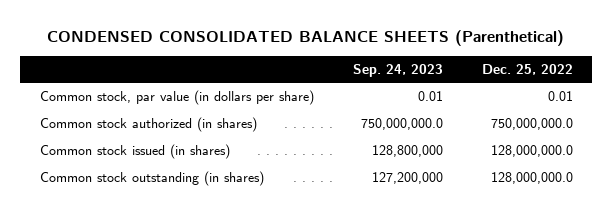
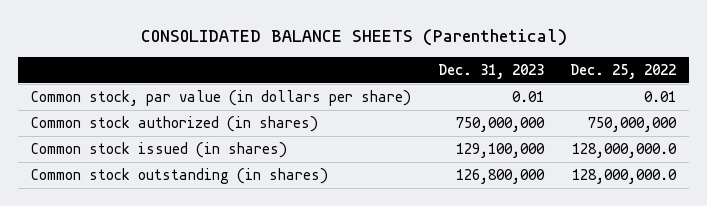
[47,29,565,46] CONDENSED CONSOLIDATED BALANCE SHEETS (Parenthetical) -> [140,28,567,46] CONSOLIDATED BALANCE SHEETS (Parenthetical)
[352,64,443,78] Sep. 24, 2023 -> none
none -> [437,63,544,79] Dec. 31, 2023
[490,118,573,131] 750,000,000.0 -> [587,117,677,133] 750,000,000

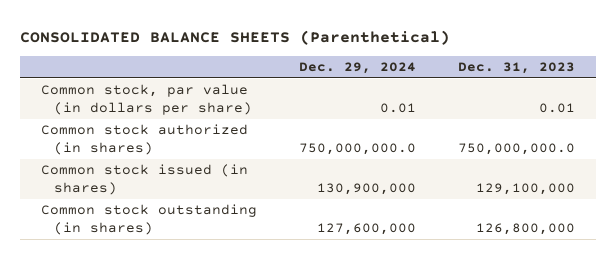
[569,63,676,79] Dec. 25, 2022 -> none
none -> [298,62,416,75] Dec. 29, 2024
[455,117,545,133] 750,000,000 -> [457,143,575,156] 750,000,000.0

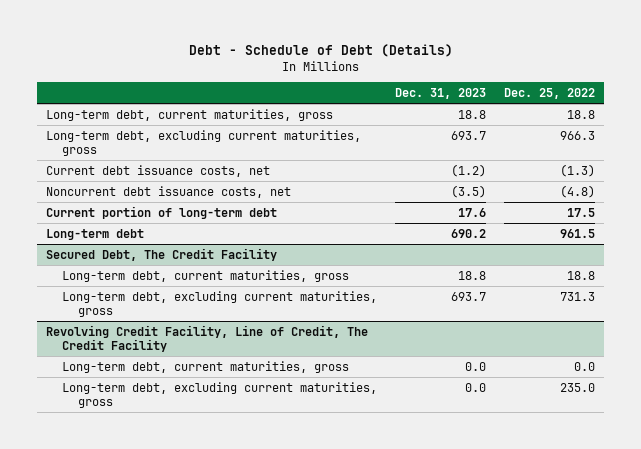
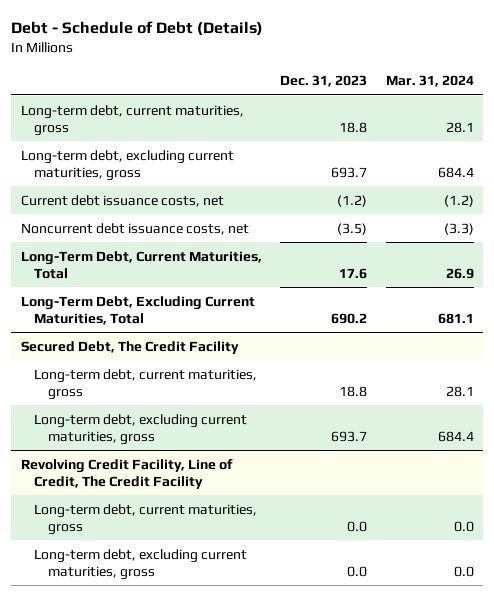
[504,88,596,100] Dec. 25, 2022 -> none
none -> [385,75,474,88] Mar. 31, 2024
[46,205,278,219] Current portion of long-term debt -> [20,250,262,279] Long-Term Debt, Current Maturities, Total
[46,228,145,240] Long-term debt -> [20,295,255,325] Long-Term Debt, Excluding Current Maturities, Total

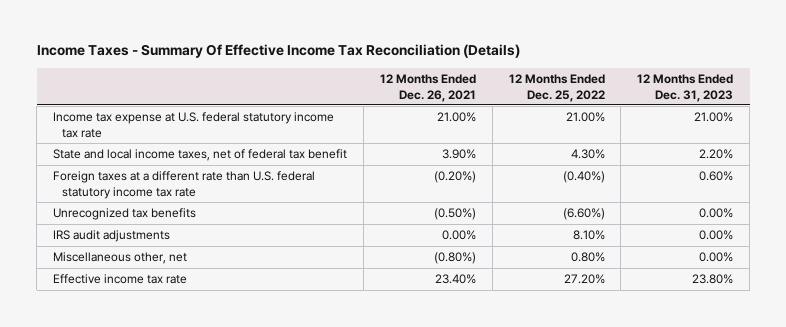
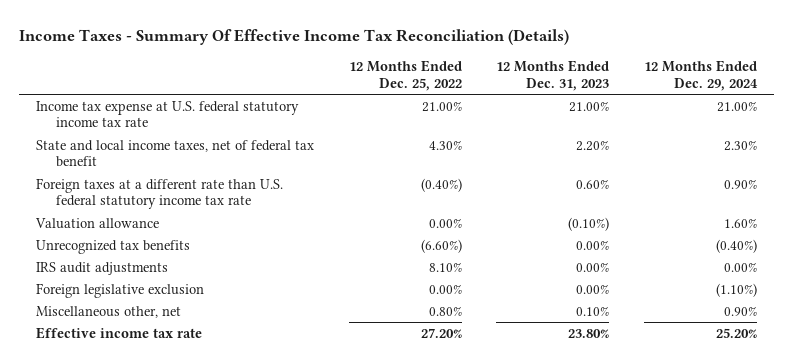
[379,73,476,102] 12 Months Ended Dec. 26, 2021 -> none
none -> [643,60,758,91] 12 Months Ended Dec. 29, 2024
none -> [35,217,160,229] Valuation allowance
none -> [36,282,205,298] Foreign legislative exclusion
[699,252,734,263] 0.00% -> [576,305,610,316] 0.10%

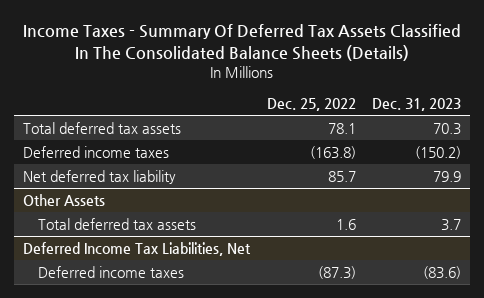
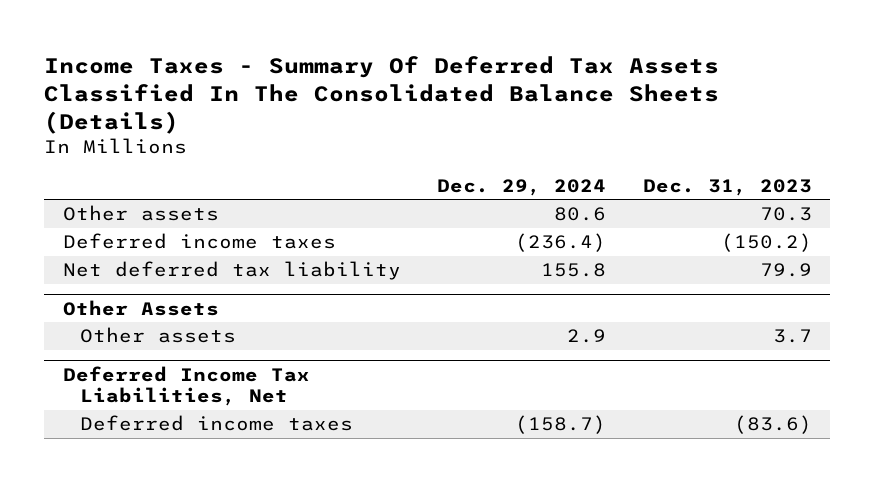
[266,98,356,112] Dec. 25, 2022 -> none
none -> [437,178,607,196] Dec. 29, 2024
[22,121,181,134] Total deferred tax assets -> [62,205,219,222] Other assets
[38,217,197,230] Total deferred tax assets -> [80,327,237,344] Other assets

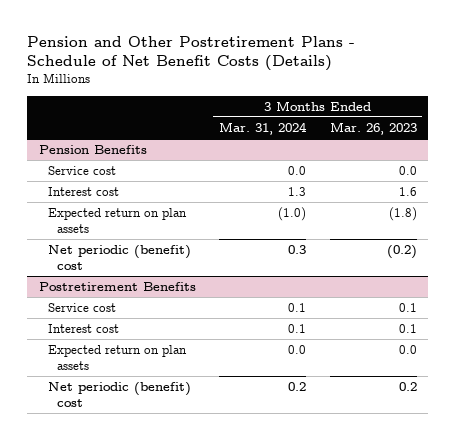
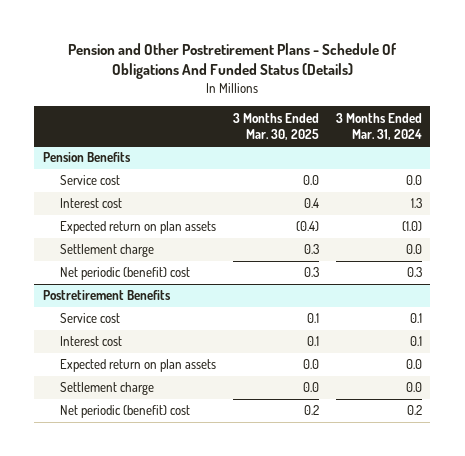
[27,35,356,72] Pension and Other Postretirement Plans - Schedule of Net Benefit Costs (Details) -> [68,42,398,80] Pension and Other Postretirement Plans - Schedule Of Obligations And Funded Status (Details)
[329,121,417,135] Mar. 26, 2023 -> none
none -> [232,112,319,140] 3 Months Ended Mar. 30, 2025
none -> [59,244,154,258] Settlement charge
none -> [59,382,154,396] Settlement charge

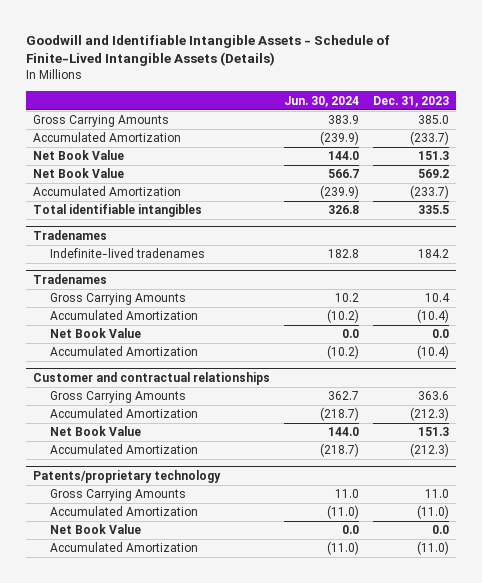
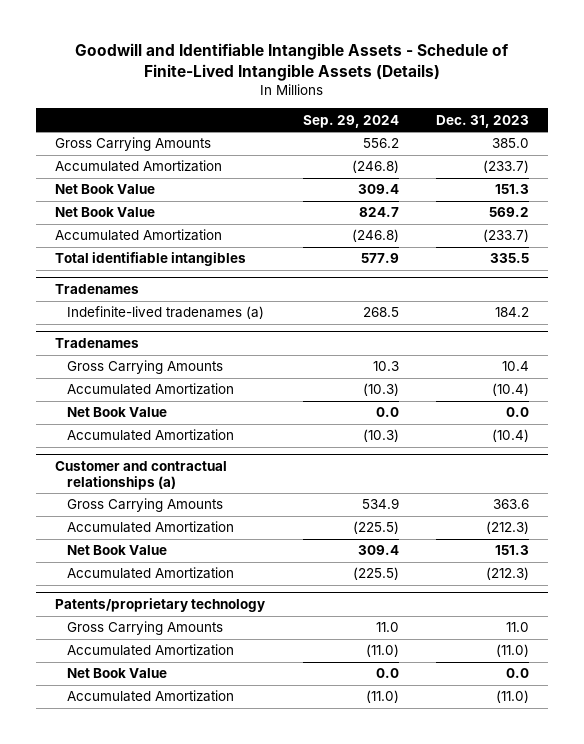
[284,95,360,107] Jun. 30, 2024 -> none
none -> [302,114,399,128] Sep. 29, 2024
[49,248,205,259] Indefinite-lived tradenames -> [66,306,264,320] Indefinite-lived tradenames (a)
[33,371,271,385] Customer and contractual relationships -> [54,461,227,490] Customer and contractual relationships (a)

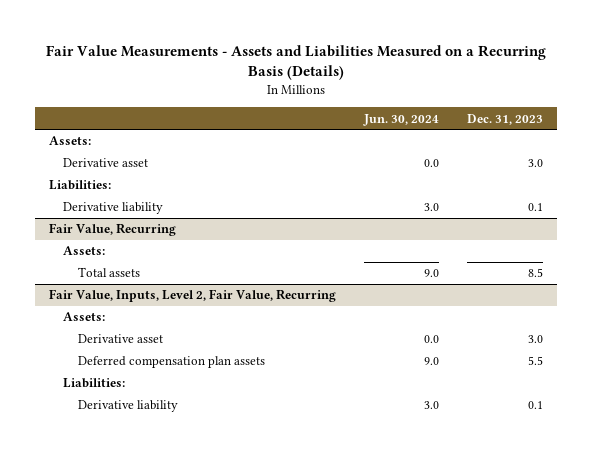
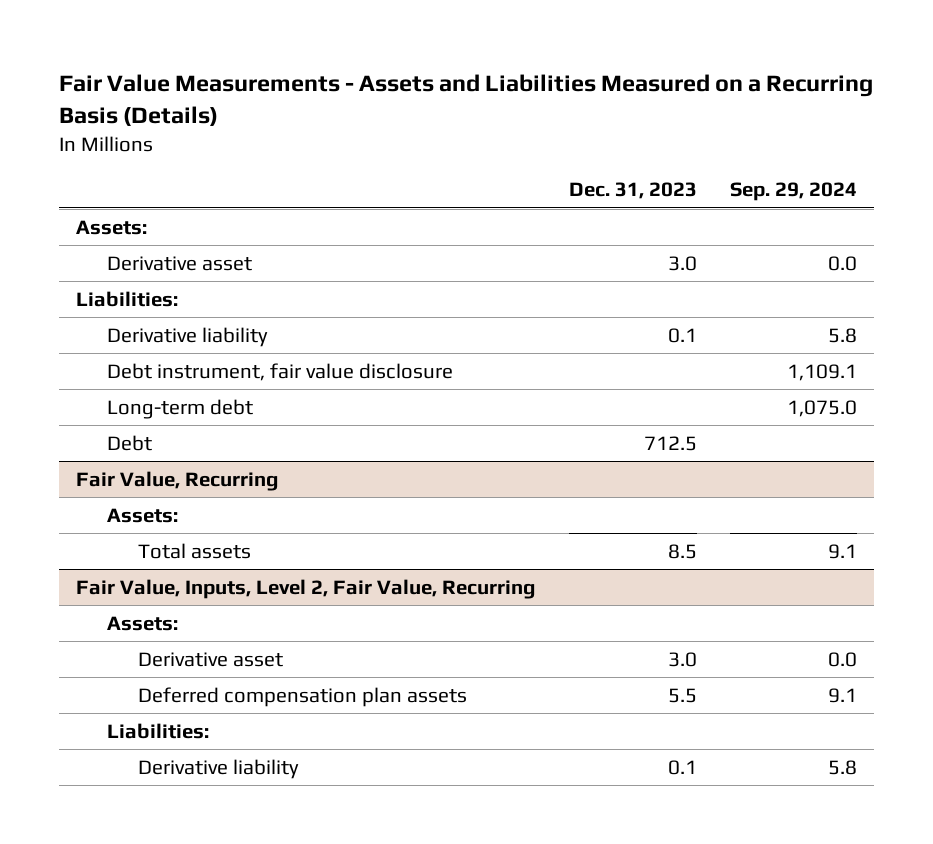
[363,113,440,126] Jun. 30, 2024 -> none
none -> [730,182,858,202] Sep. 29, 2024
none -> [106,362,453,381] Debt instrument, fair value disclosure
none -> [106,398,253,419] Long-term debt
none -> [106,434,152,451] Debt

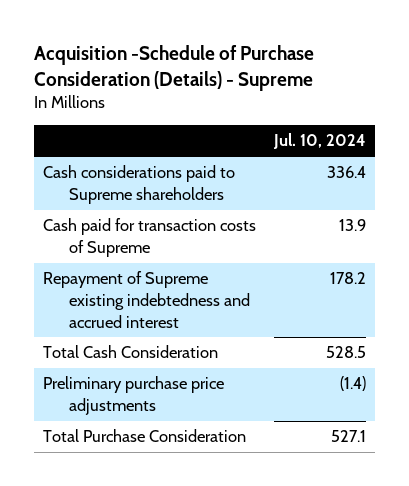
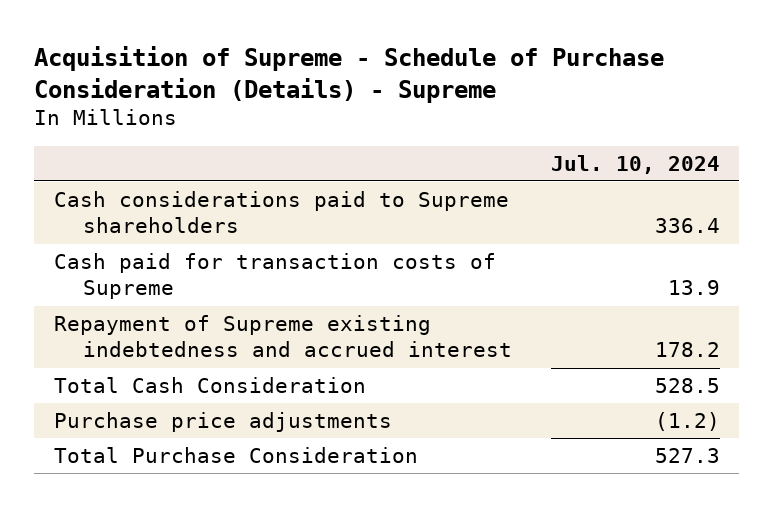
[34,45,315,91] Acquisition -Schedule of Purchase Consideration (Details) - Supreme -> [34,46,665,103] Acquisition of Supreme - Schedule of Purchase Consideration (Details) - Supreme
[43,376,225,415] Preliminary purchase price adjustments -> [53,412,392,433] Purchase price adjustments
[339,376,366,392] (1.4) -> [654,412,720,432] (1.2)
[330,430,366,443] 527.1 -> [654,448,720,464] 527.3

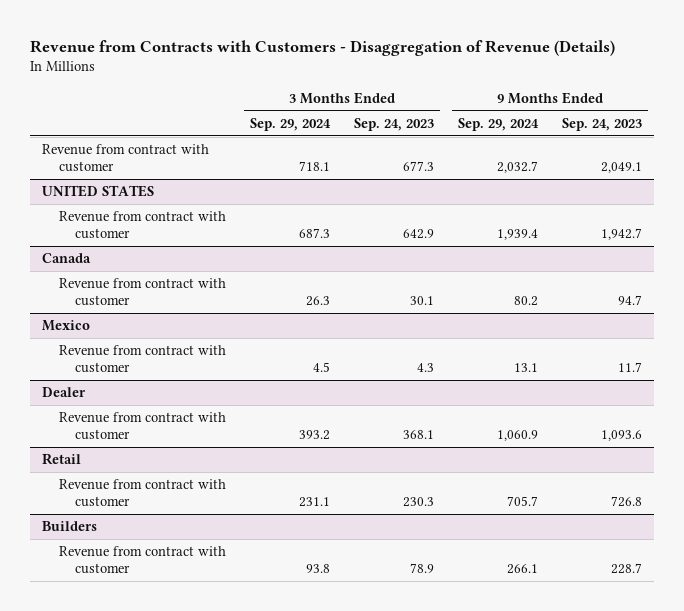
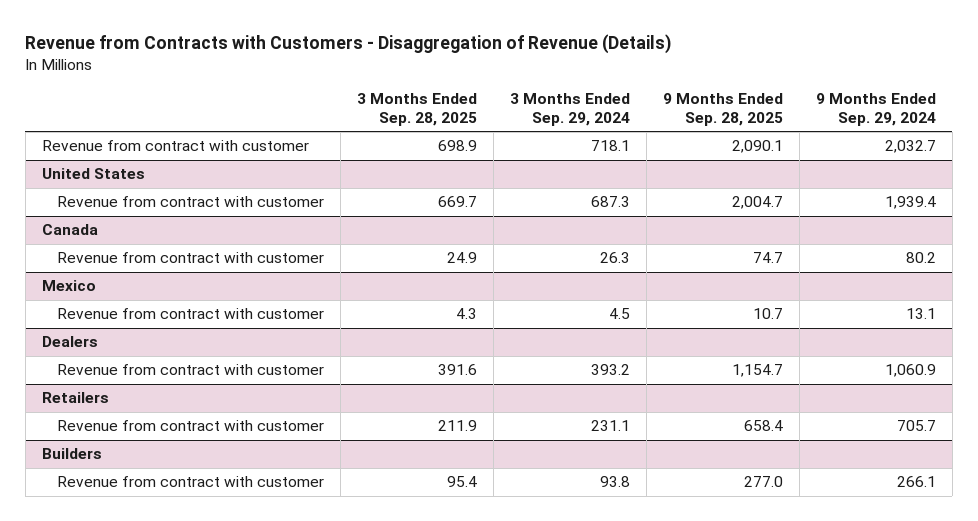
[353,117,434,131] Sep. 24, 2023 -> none
[562,117,643,131] Sep. 24, 2023 -> none
none -> [356,93,477,126] 3 Months Ended Sep. 28, 2025
none -> [662,93,783,126] 9 Months Ended Sep. 28, 2025
[41,185,154,198] UNITED STATES -> [41,168,145,180] United States
[41,387,86,398] Dealer -> [41,336,98,348] Dealers
[41,453,81,466] Retail -> [41,392,109,404] Retailers

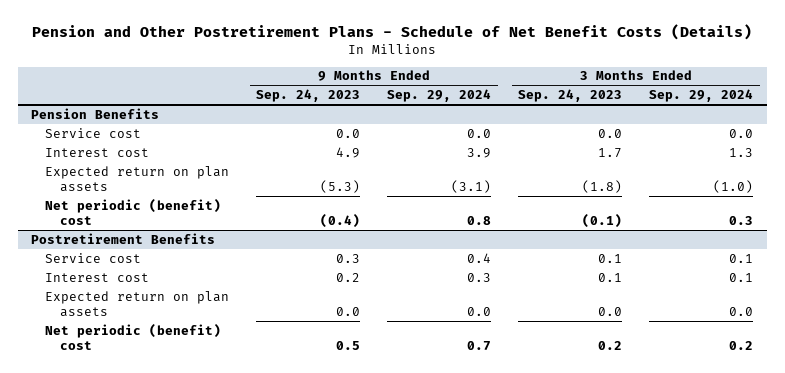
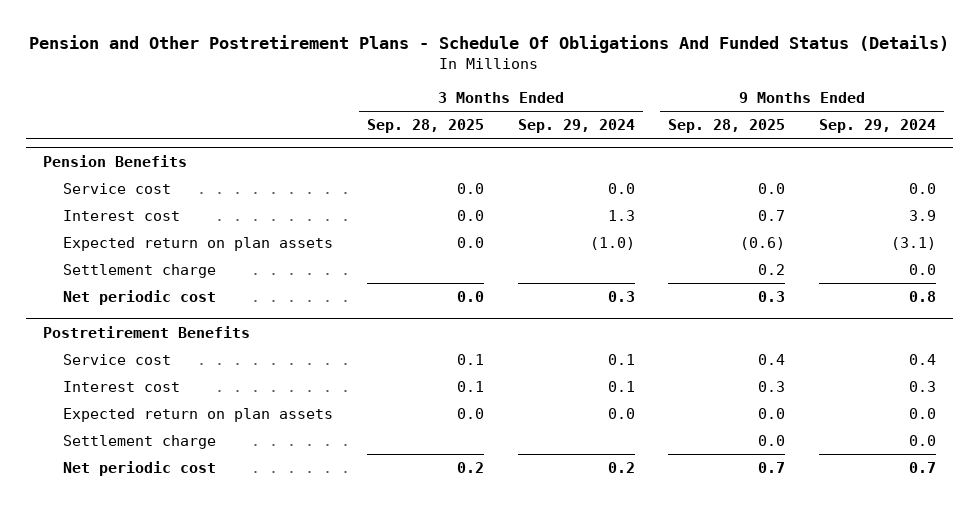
[32,24,753,41] Pension and Other Postretirement Plans - Schedule of Net Benefit Costs (Details) -> [29,35,950,54] Pension and Other Postretirement Plans - Schedule Of Obligations And Funded Status (Details)
[256,89,361,103] Sep. 24, 2023 -> none
[518,89,623,103] Sep. 24, 2023 -> none
none -> [367,119,485,134] Sep. 28, 2025
none -> [668,119,786,134] Sep. 28, 2025
none -> [63,263,217,278] Settlement charge
[45,198,222,226] Net periodic (benefit) cost -> [63,289,217,305] Net periodic cost
none -> [63,434,217,449] Settlement charge
[45,323,222,351] Net periodic (benefit) cost -> [63,460,217,476] Net periodic cost

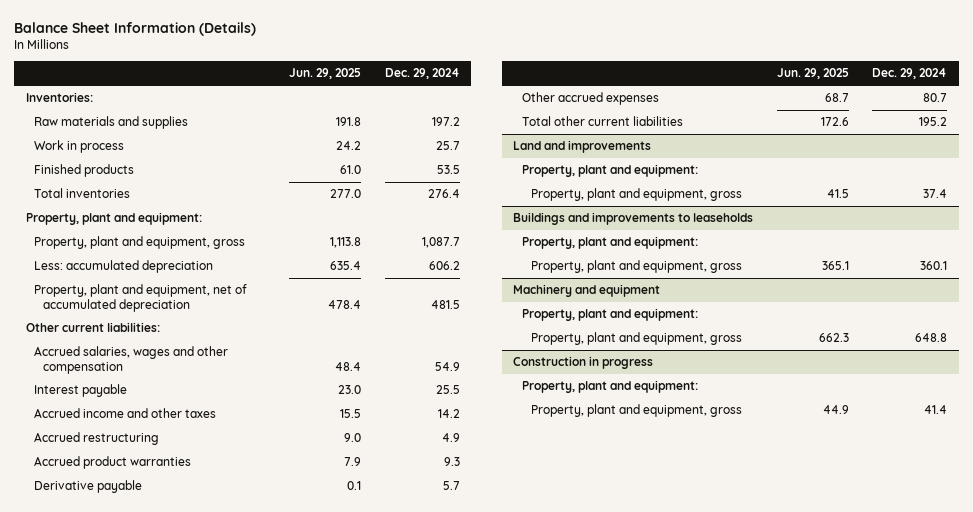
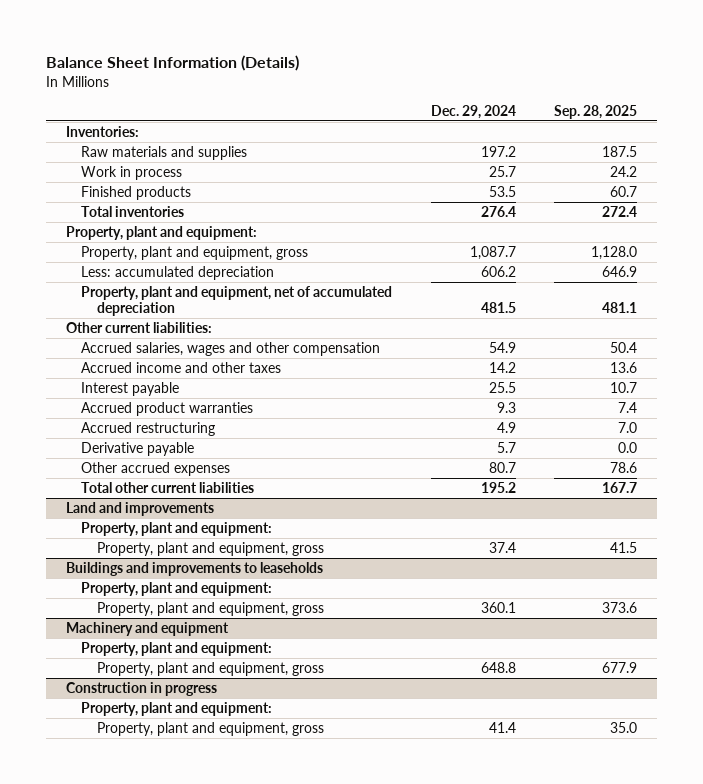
[289,68,362,80] Jun. 29, 2025 -> none
none -> [554,104,638,119] Sep. 28, 2025
[34,384,128,398] Interest payable -> [81,381,180,396] Interest payable
[34,432,160,446] Accrued restructuring -> [81,421,216,436] Accrued restructuring

